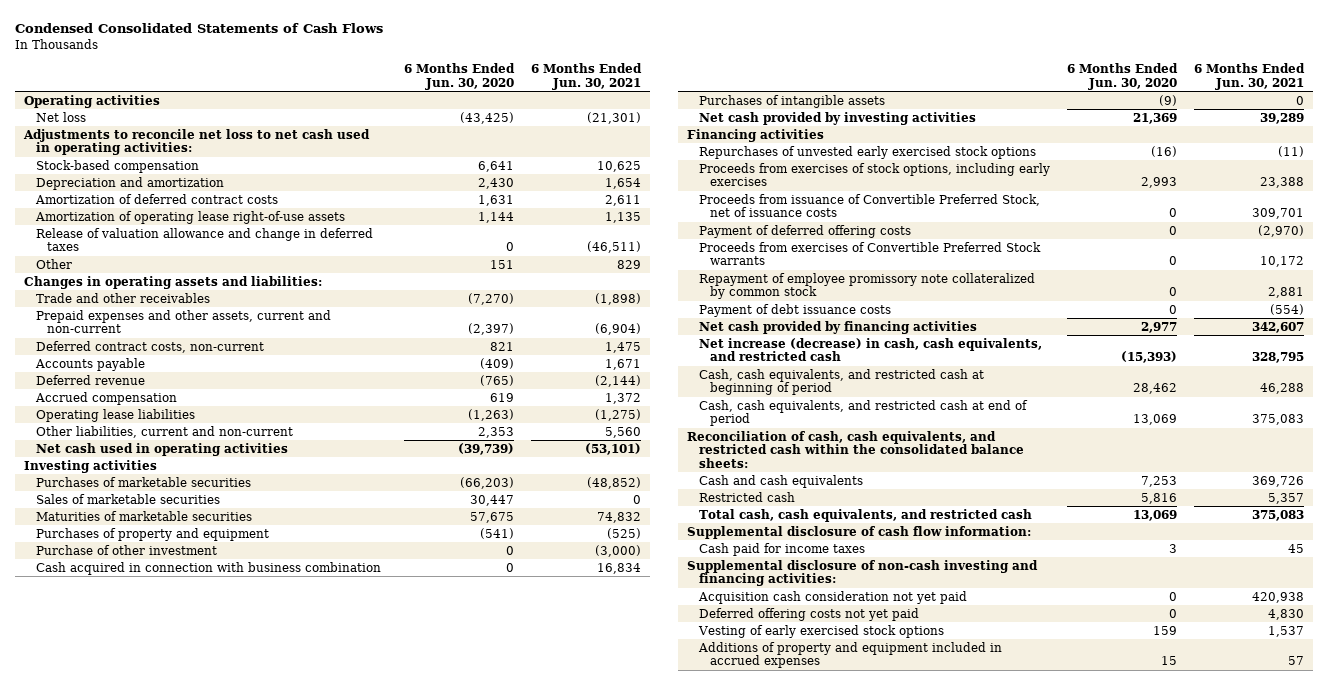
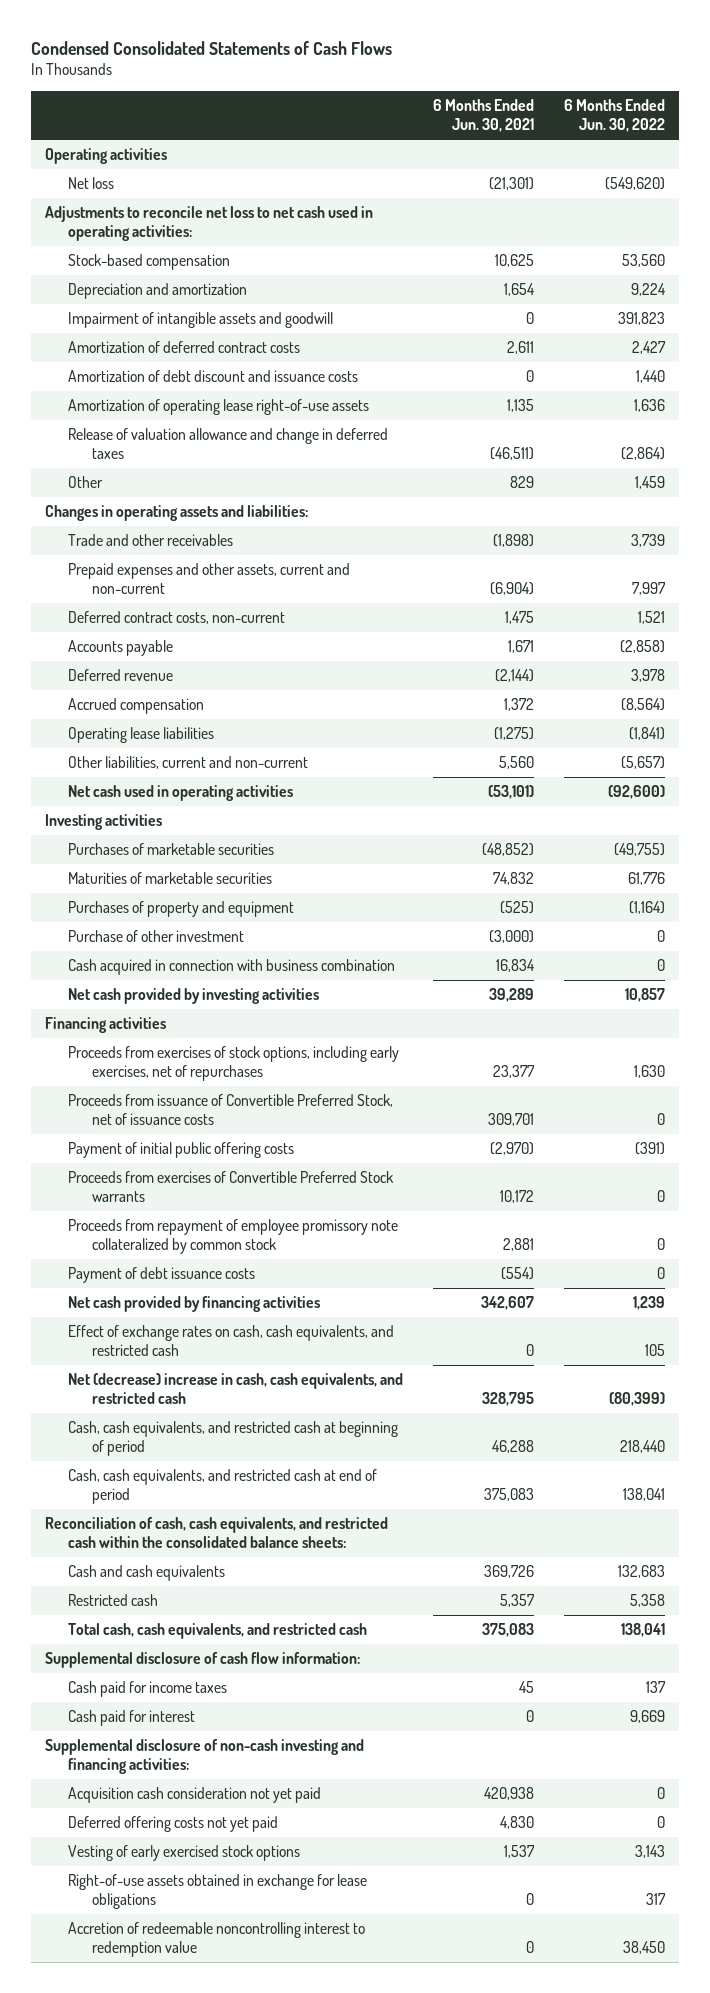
[403,63,515,90] 6 Months Ended Jun. 30, 2020 -> none
none -> [563,99,665,132] 6 Months Ended Jun. 30, 2022
none -> [68,312,334,329] Impairment of intangible assets and goodwill
none -> [68,370,359,383] Amortization of debt discount and issuance costs
[35,493,220,504] Sales of marketable securities -> none
[698,94,885,108] Purchases of intangible assets -> none
[698,145,1036,159] Repurchases of unvested early exercised stock options -> none
[698,162,1050,187] Proceeds from exercises of stock options, including early exercises -> [68,1046,400,1082] Proceeds from exercises of stock options, including early exercises, net of repurchases
[1260,177,1305,189] 23,388 -> [493,1065,536,1079] 23,377
[698,224,911,238] Payment of deferred offering costs -> [68,1142,295,1159] Payment of initial public offering costs
[698,272,1035,300] Repayment of employee promissory note collateralized by common stock -> [68,1219,399,1255] Proceeds from repayment of employee promissory note collateralized by common stock
none -> [68,1325,395,1357] Effect of exchange rates on cash, cash equivalents, and restricted cash
[698,337,1042,362] Net increase (decrease) in cash, cash equivalents, and restricted cash -> [68,1373,404,1405] Net (decrease) increase in cash, cash equivalents, and restricted cash
none -> [68,1710,196,1727] Cash paid for interest
[697,641,1002,669] Additions of property and equipment included in accrued expenses -> none
none -> [68,1874,368,1910] Right-of-use assets obtained in exchange for lease obligations
none -> [68,1922,366,1958] Accretion of redeemable noncontrolling interest to redemption value

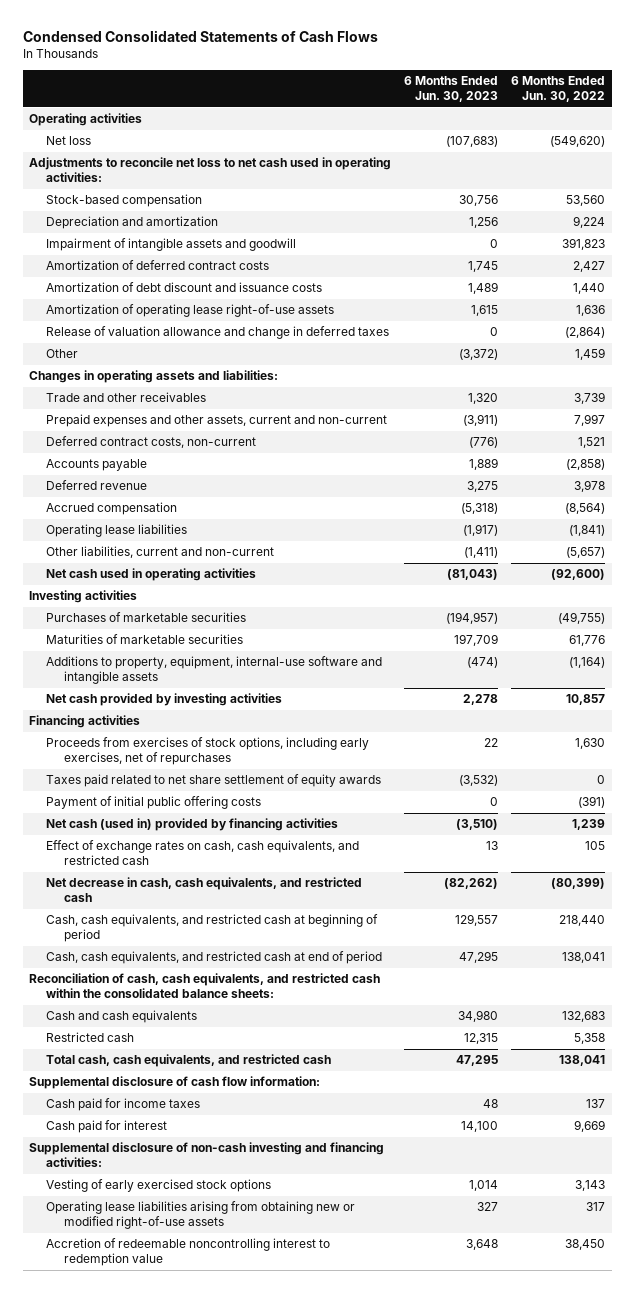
[433,99,535,132] 6 Months Ended Jun. 30, 2021 -> none
none -> [404,76,499,103] 6 Months Ended Jun. 30, 2023
[68,930,245,943] Purchase of other investment -> none
[68,959,396,976] Cash acquired in connection with business combination -> none
[68,901,295,918] Purchases of property and equipment -> [46,656,383,685] Additions to property, equipment, internal-use software and intangible assets
[68,1094,394,1126] Proceeds from issuance of Convertible Preferred Stock, net of issuance costs -> none
none -> [46,774,382,788] Taxes paid related to net share settlement of equity awards
[68,1171,395,1203] Proceeds from exercises of Convertible Preferred Stock warrants -> none
[68,1219,399,1255] Proceeds from repayment of employee promissory note collateralized by common stock -> none
[68,1267,256,1284] Payment of debt issuance costs -> none
[68,1296,321,1313] Net cash provided by financing activities -> [46,818,339,832] Net cash (used in) provided by financing activities
[68,1373,404,1405] Net (decrease) increase in cash, cash equivalents, and restricted cash -> [46,877,363,903] Net decrease in cash, cash equivalents, and restricted cash
[68,1787,322,1804] Acquisition cash consideration not yet paid -> none
[68,1816,279,1833] Deferred offering costs not yet paid -> none
[68,1874,368,1910] Right-of-use assets obtained in exchange for lease obligations -> [46,1201,356,1230] Operating lease liabilities arising from obtaining new or modified right-of-use assets

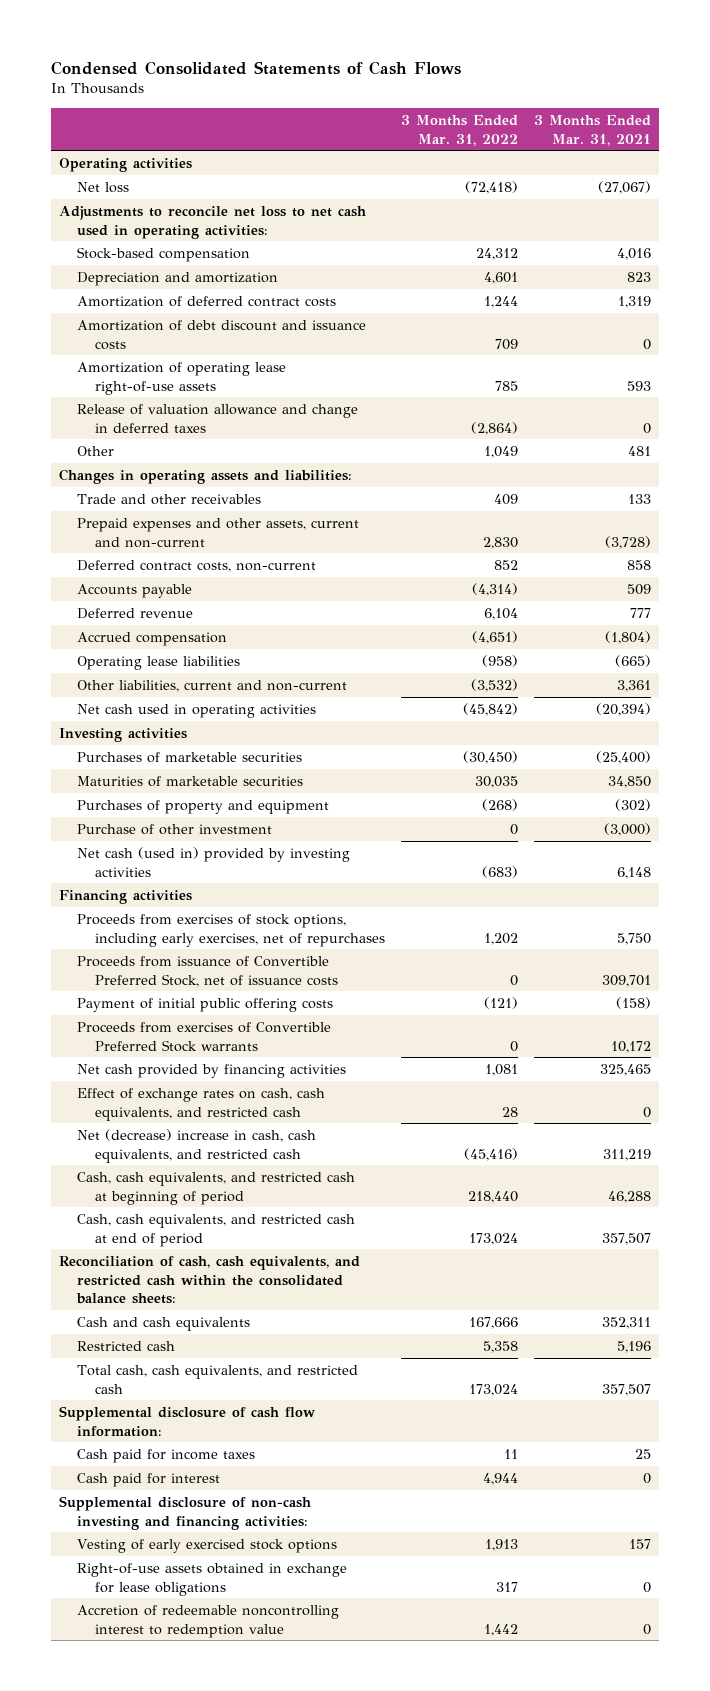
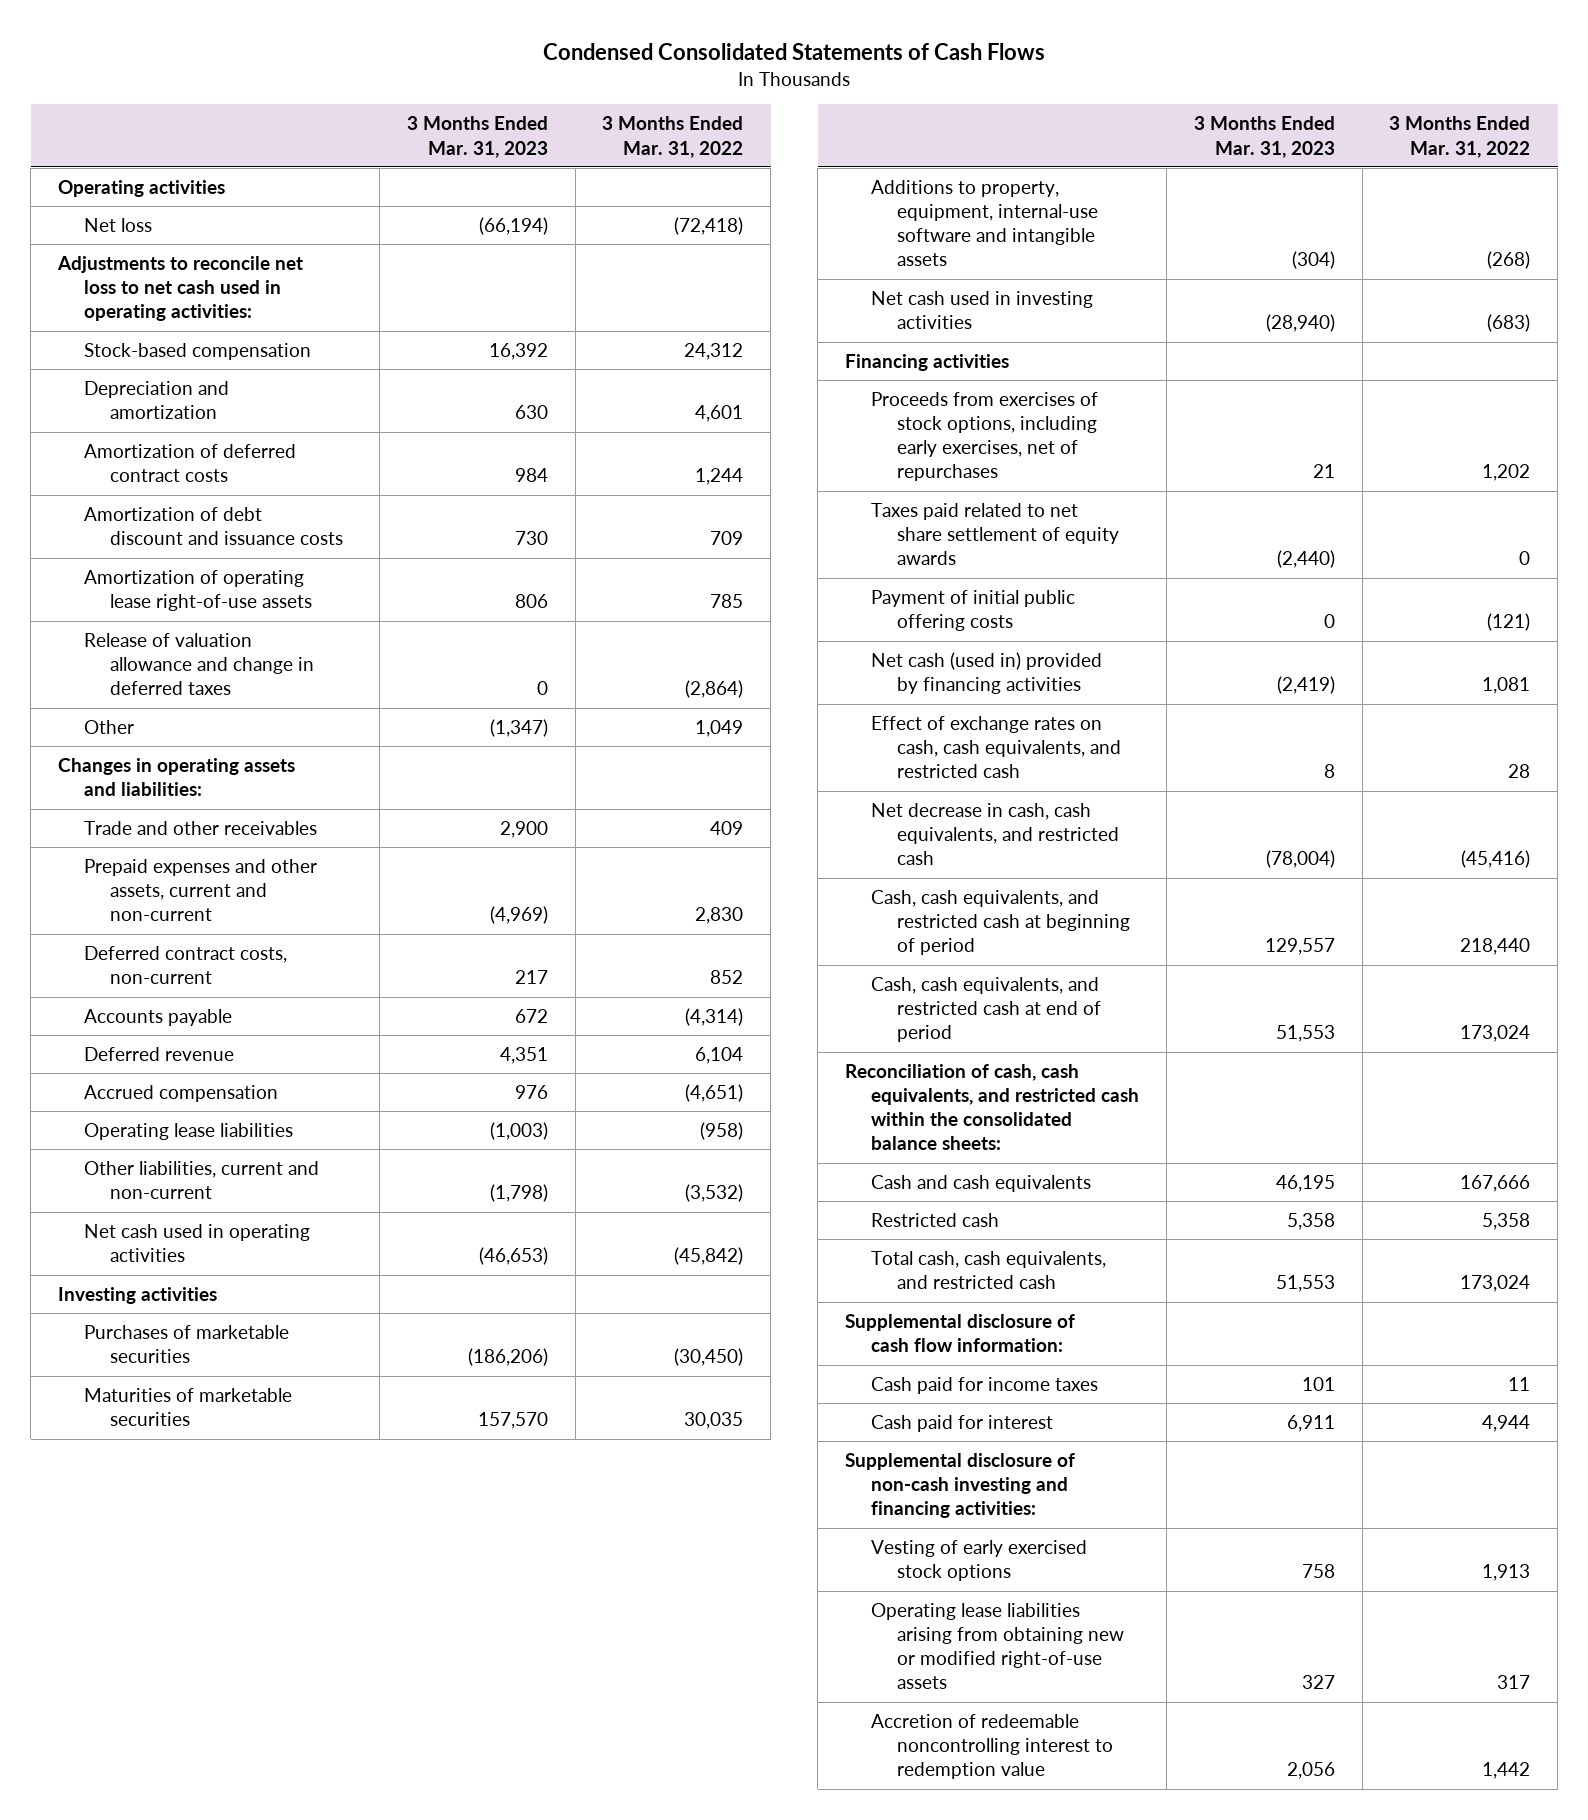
[534,114,652,146] 3 Months Ended Mar. 31, 2021 -> none
none -> [406,116,548,158] 3 Months Ended Mar. 31, 2023
[77,823,273,835] Purchase of other investment -> none
[77,799,330,814] Purchases of property and equipment -> [871,180,1099,267] Additions to property, equipment, internal-use software and intangible assets
[77,846,351,877] Net cash (used in) provided by investing activities -> [871,291,1094,330] Net cash used in investing activities
[77,955,338,987] Proceeds from issuance of Convertible Preferred Stock, net of issuance costs -> none
none -> [871,503,1120,566] Taxes paid related to net share settlement of equity awards
[77,1021,332,1052] Proceeds from exercises of Convertible Preferred Stock warrants -> none
[77,1063,347,1078] Net cash provided by financing activities -> [871,652,1103,695] Net cash (used in) provided by financing activities
[77,1128,317,1163] Net (decrease) increase in cash, cash equivalents, and restricted cash -> [871,803,1120,866] Net decrease in cash, cash equivalents, and restricted cash
[77,1562,348,1596] Right-of-use assets obtained in exchange for lease obligations -> [871,1603,1125,1690] Operating lease liabilities arising from obtaining new or modified right-of-use assets

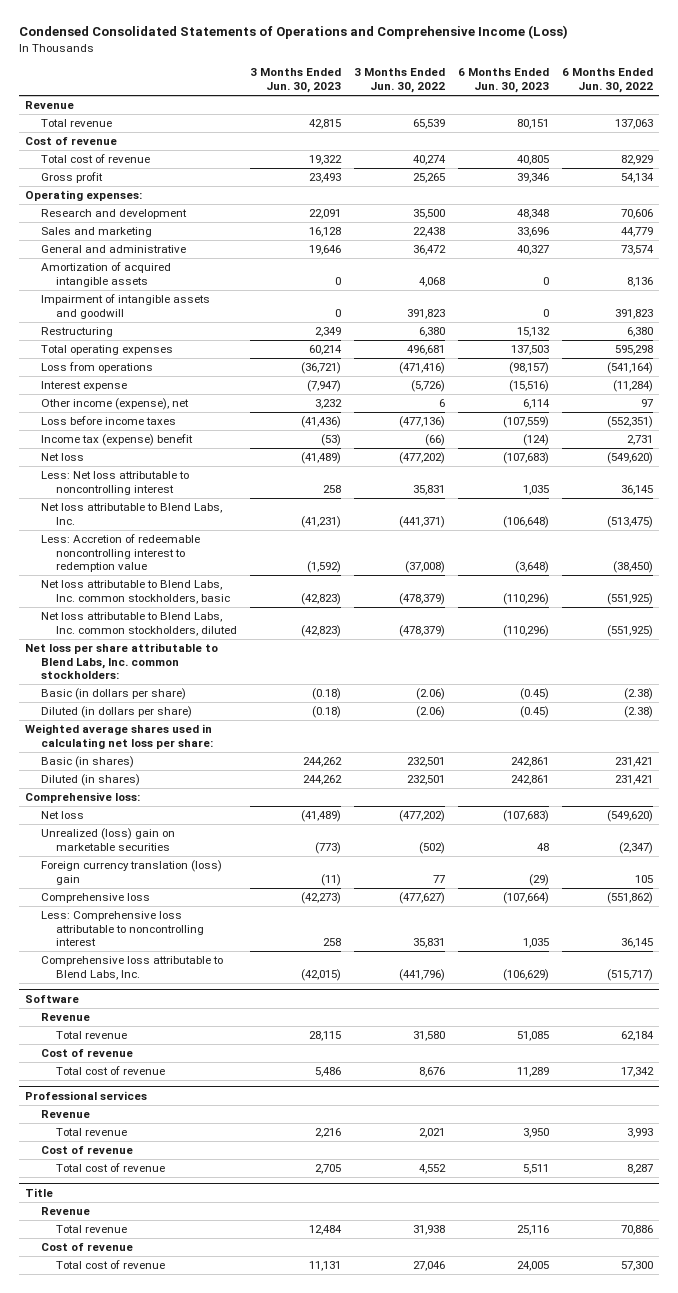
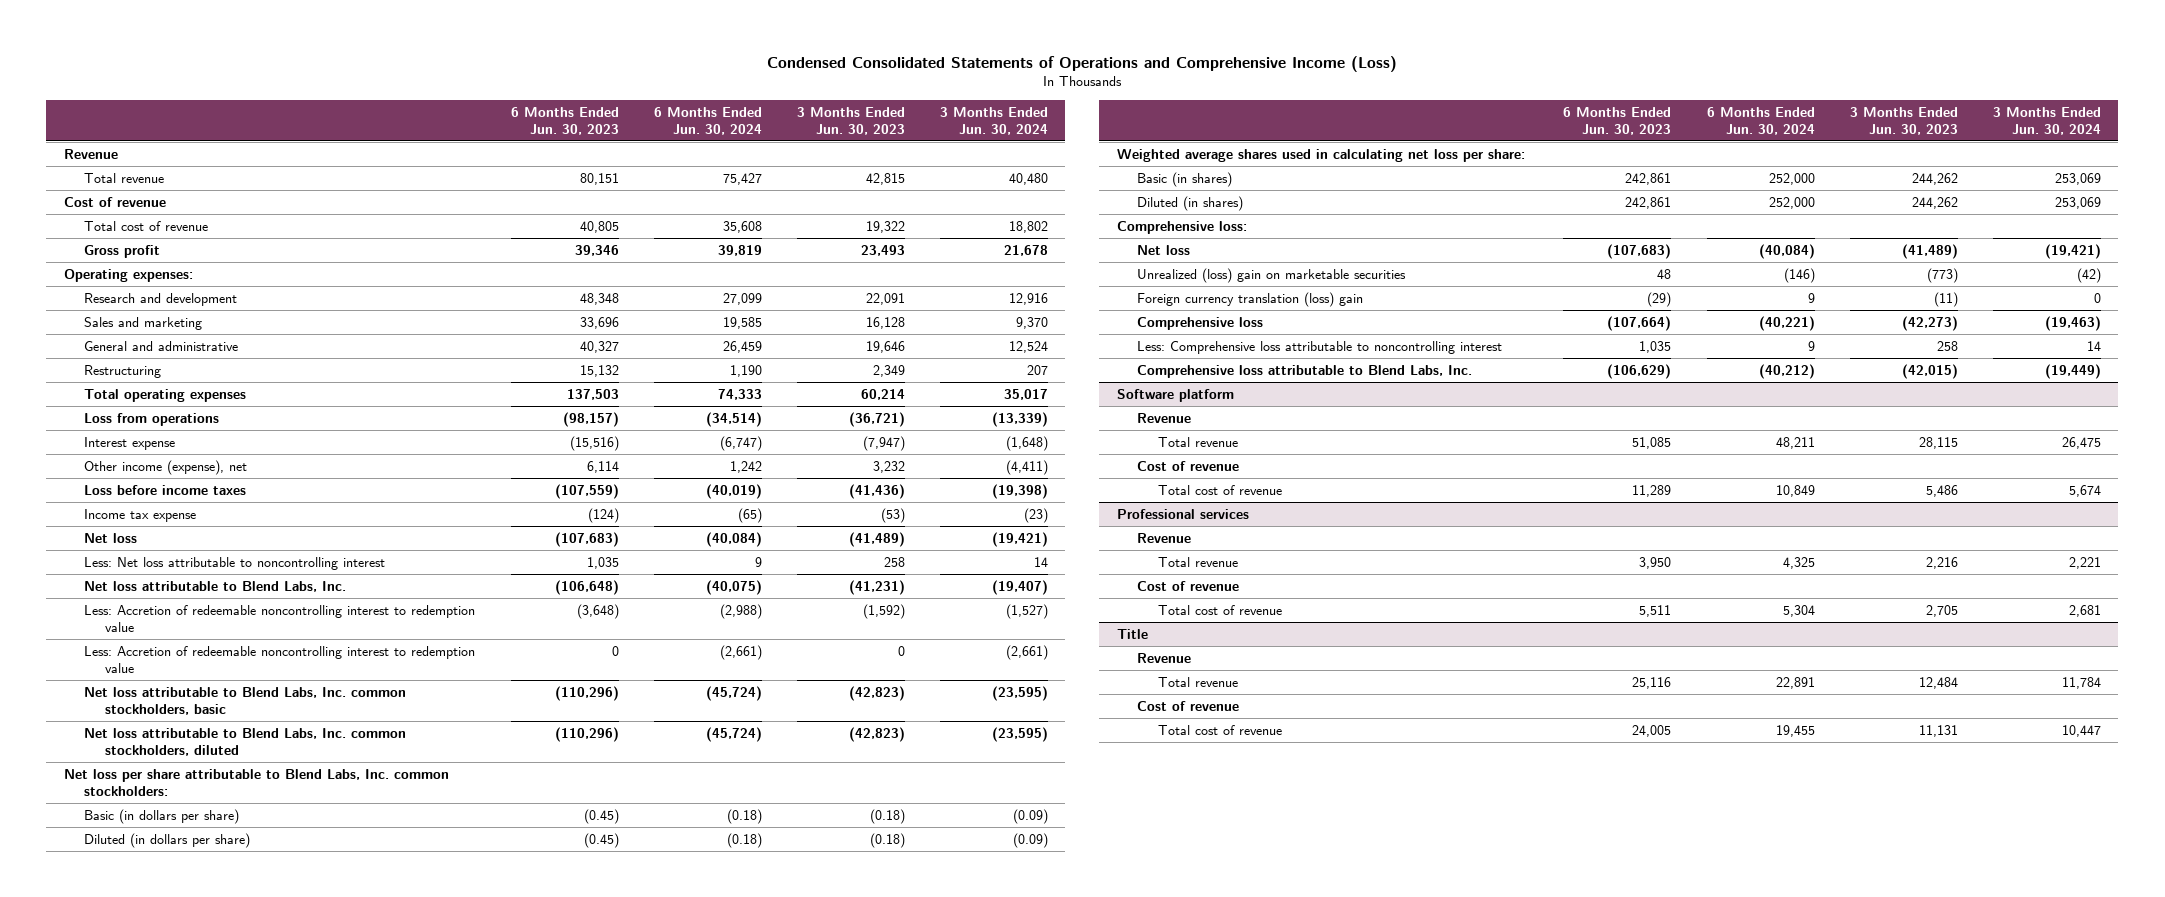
[353,68,445,94] 3 Months Ended Jun. 30, 2022 -> none
[561,68,653,94] 6 Months Ended Jun. 30, 2022 -> none
none -> [653,106,762,135] 6 Months Ended Jun. 30, 2024
none -> [939,106,1048,135] 3 Months Ended Jun. 30, 2024
[40,262,171,287] Amortization of acquired intangible assets -> none
[40,294,210,319] Impairment of intangible assets and goodwill -> none
[40,434,193,447] Income tax (expense) benefit -> [84,508,197,522] Income tax expense
none -> [84,645,476,673] Less: Accretion of redeemable noncontrolling interest to redemption value
[24,994,79,1003] Software -> [1116,388,1234,402] Software platform

